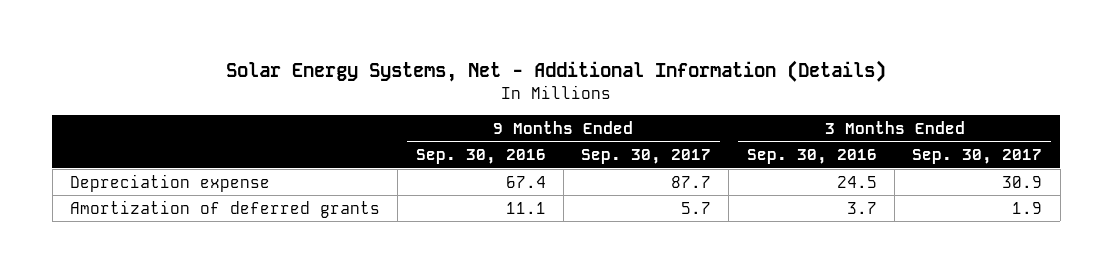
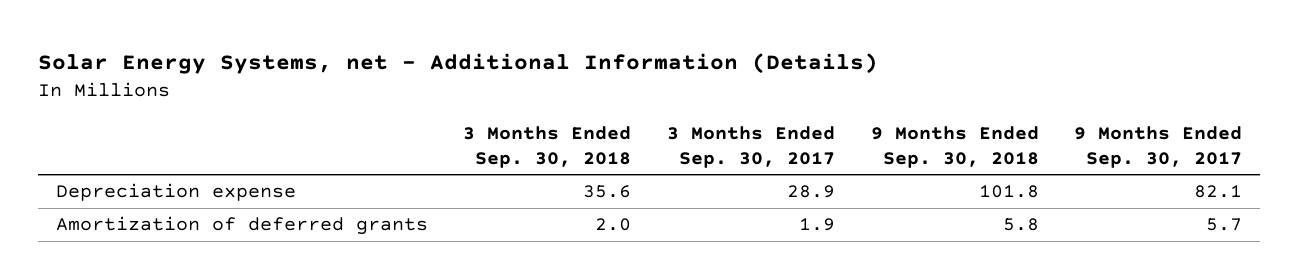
[226,60,887,83] Solar Energy Systems, Net - Additional Information (Details) -> [37,53,878,75] Solar Energy Systems, net - Additional Information (Details)
[415,149,546,165] Sep. 30, 2016 -> none
[746,149,877,165] Sep. 30, 2016 -> none
none -> [463,125,632,168] 3 Months Ended Sep. 30, 2018
none -> [870,125,1039,168] 9 Months Ended Sep. 30, 2018
[671,175,712,188] 87.7 -> [1194,185,1243,199] 82.1
[1002,175,1043,188] 30.9 -> [786,185,835,199] 28.9

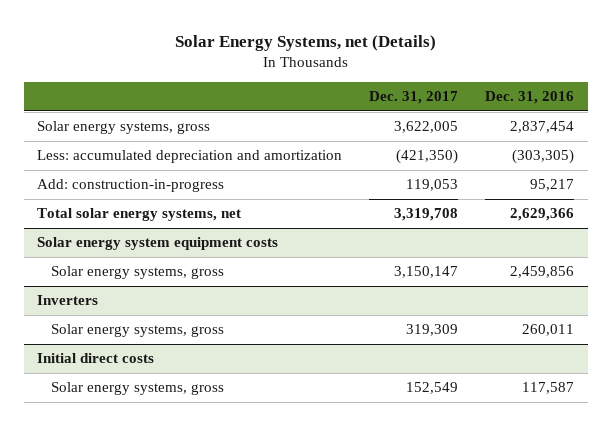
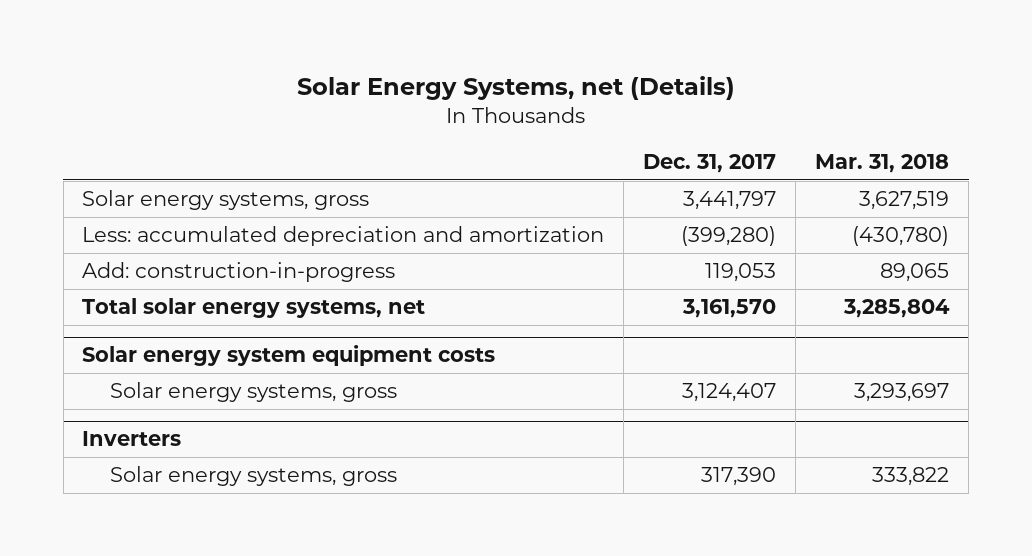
[485,91,575,105] Dec. 31, 2016 -> none
none -> [815,154,950,174] Mar. 31, 2018
[394,121,459,134] 3,622,005 -> [683,191,777,211] 3,441,797
[396,149,459,165] (421,350) -> [681,226,777,247] (399,280)
[394,208,459,222] 3,319,708 -> [682,299,777,319] 3,161,570
[394,266,459,279] 3,150,147 -> [682,383,777,403] 3,124,407
[37,353,155,364] Initial direct costs -> none
[50,382,224,396] Solar energy systems, gross -> none
[406,324,459,337] 319,309 -> [701,467,777,487] 317,390

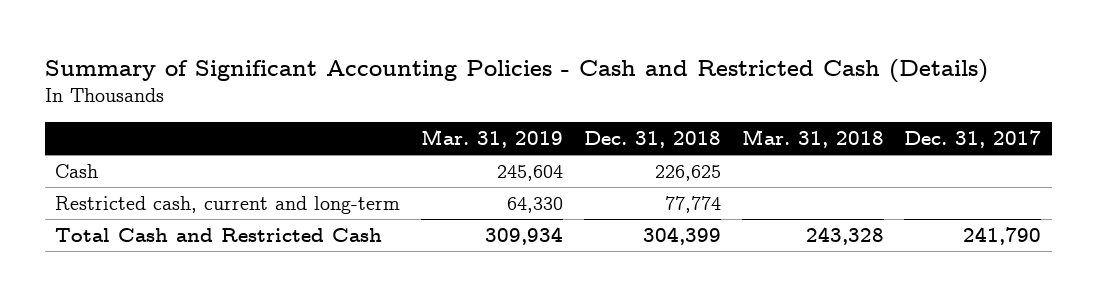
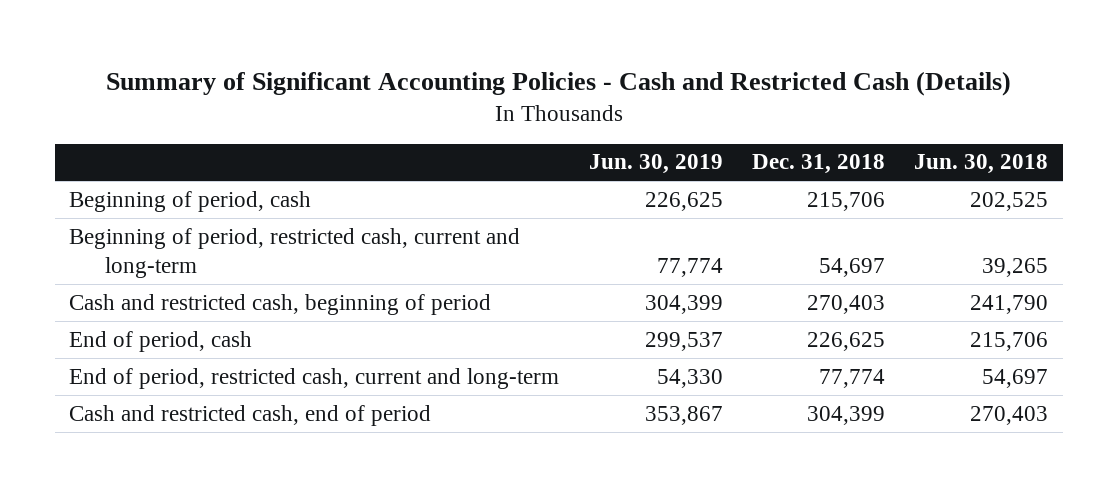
[420,128,563,148] Mar. 31, 2019 -> none
[741,128,884,148] Mar. 31, 2018 -> none
[904,129,1042,148] Dec. 31, 2017 -> none
none -> [588,154,723,175] Jun. 30, 2019
none -> [914,154,1049,175] Jun. 30, 2018
[55,163,99,178] Cash -> [69,190,312,212] Beginning of period, cash
[654,164,721,181] 226,625 -> [807,191,886,211] 215,706
[55,195,401,214] Restricted cash, current and long-term -> [69,227,521,278] Beginning of period, restricted cash, current and long-term
[664,195,721,213] 77,774 -> [819,257,886,277] 54,697
[55,227,383,242] Total Cash and Restricted Cash -> [69,293,492,315] Cash and restricted cash, beginning of period
[642,226,721,245] 304,399 -> [807,294,886,314] 270,403
none -> [69,330,253,352] End of period, cash
none -> [69,367,560,389] End of period, restricted cash, current and long-term
none -> [69,404,432,426] Cash and restricted cash, end of period

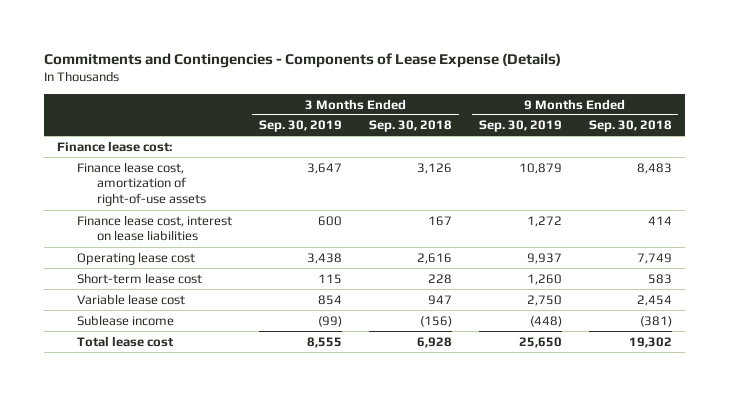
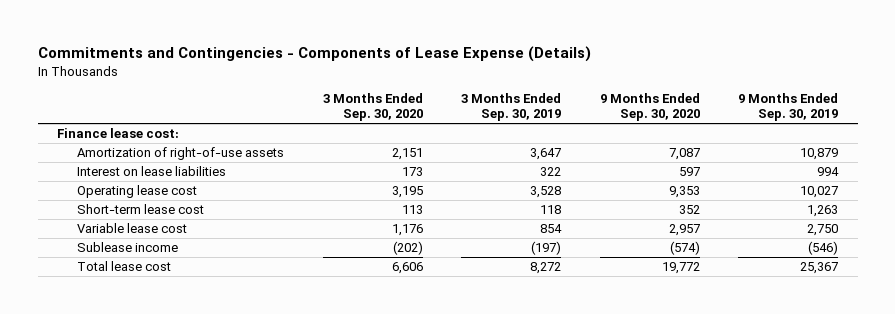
[369,120,453,133] Sep. 30, 2018 -> none
[588,120,672,133] Sep. 30, 2018 -> none
none -> [322,92,423,122] 3 Months Ended Sep. 30, 2020
none -> [599,92,700,122] 9 Months Ended Sep. 30, 2020
[77,161,207,207] Finance lease cost, amortization of right-of-use assets -> [77,147,285,161] Amortization of right-of-use assets
[77,214,233,242] Finance lease cost, interest on lease liabilities -> [77,166,227,177] Interest on lease liabilities
[318,215,343,226] 600 -> [540,167,562,177] 322
[526,215,562,227] 1,272 -> [817,167,840,177] 994
[307,252,343,264] 3,438 -> [530,186,562,199] 3,528
[526,252,562,264] 9,937 -> [800,186,839,199] 10,027
[318,273,343,284] 115 -> [540,205,562,215] 118
[526,273,562,285] 1,260 -> [807,205,839,218] 1,263
[318,315,343,327] (99) -> [531,241,562,256] (197)
[529,315,562,327] (448) -> [808,241,839,256] (546)
[307,336,343,348] 8,555 -> [530,262,562,275] 8,272
[518,336,562,348] 25,650 -> [800,262,839,275] 25,367

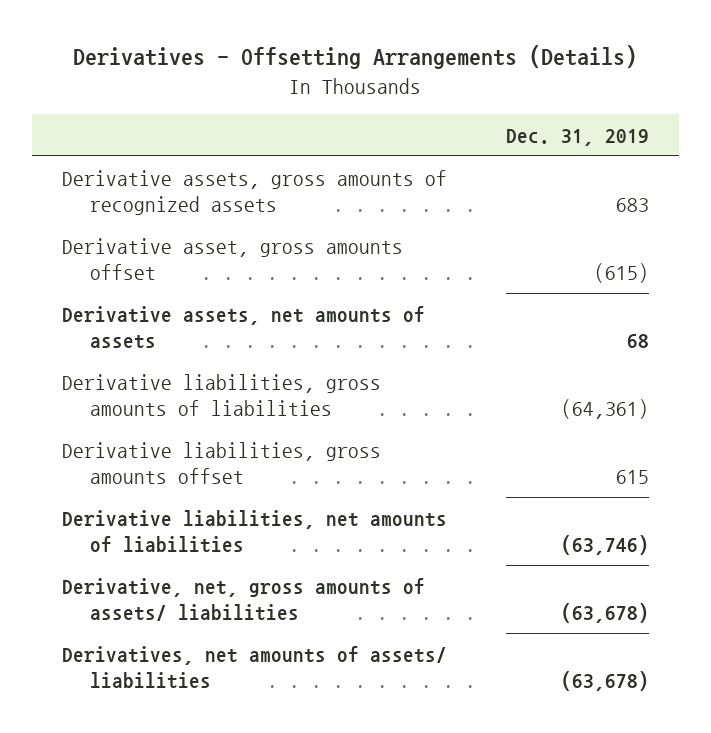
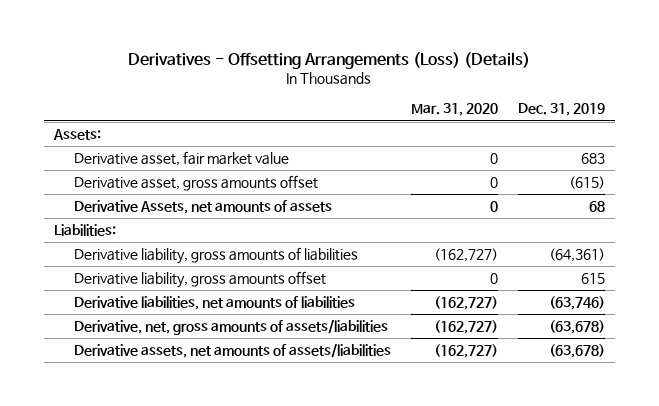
[73,45,638,70] Derivatives - Offsetting Arrangements (Details) -> [128,51,531,69] Derivatives - Offsetting Arrangements (Loss) (Details)
none -> [410,103,498,117] Mar. 31, 2020
none -> [52,128,101,140] Assets:
[61,169,447,215] Derivative assets, gross amounts of recognized assets -> [73,150,289,166] Derivative asset, fair market value
[61,305,425,349] Derivative assets, net amounts of assets -> [73,199,332,214] Derivative Assets, net amounts of assets
none -> [53,223,116,236] Liabilities:
[61,373,381,416] Derivative liabilities, gross amounts of liabilities -> [73,246,358,264] Derivative liability, gross amounts of liabilities
[61,441,381,484] Derivative liabilities, gross amounts offset -> [73,270,326,288] Derivative liability, gross amounts offset
[61,577,425,621] Derivative, net, gross amounts of assets/ liabilities -> [73,318,388,335] Derivative, net, gross amounts of assets/liabilities
[61,645,447,689] Derivatives, net amounts of assets/ liabilities -> [73,342,391,358] Derivative assets, net amounts of assets/liabilities

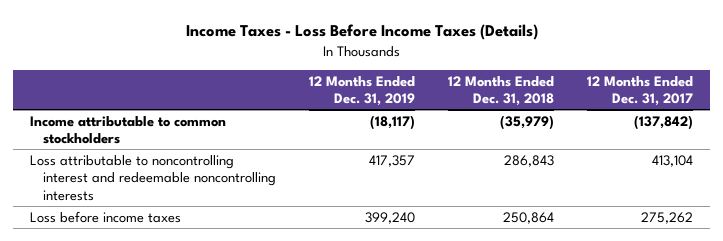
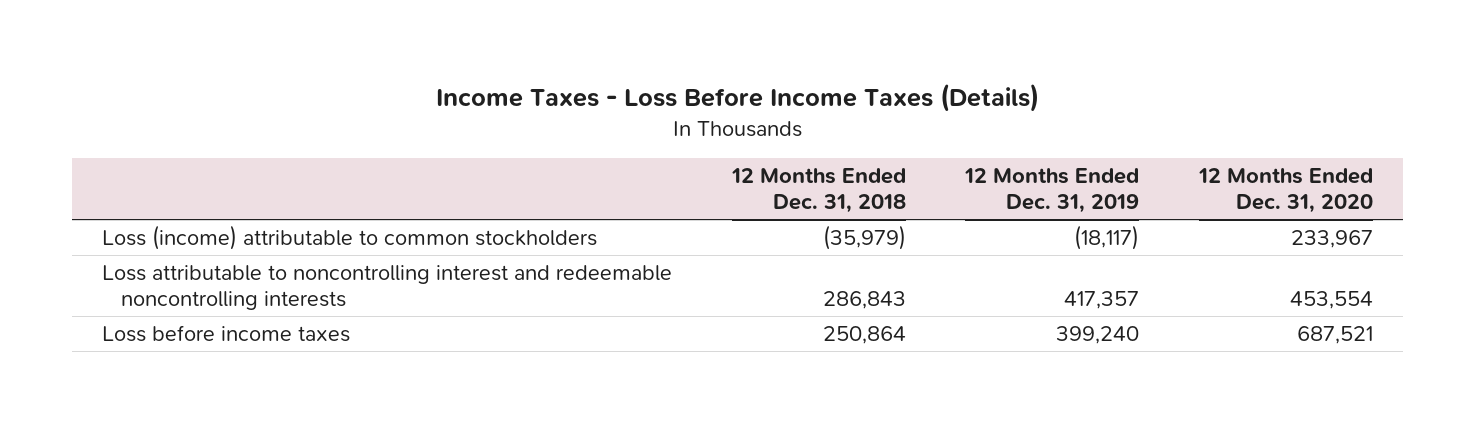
[587,75,694,107] 12 Months Ended Dec. 31, 2017 -> none
none -> [1198,168,1374,214] 12 Months Ended Dec. 31, 2020
[29,115,226,145] Income attributable to common stockholders -> [102,225,598,251] Loss (income) attributable to common stockholders

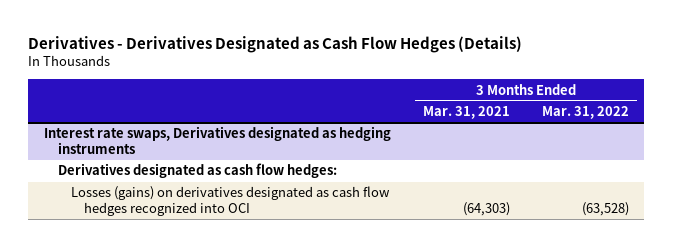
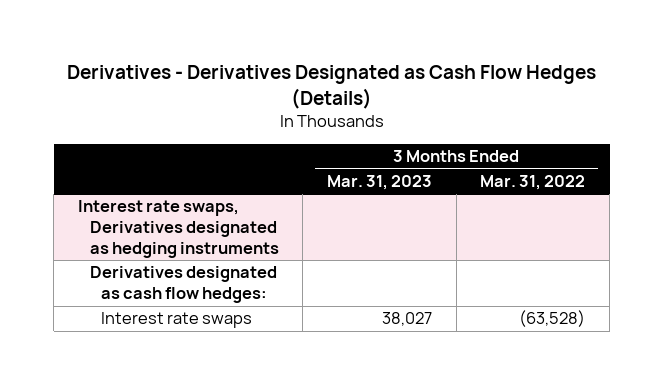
[422,106,510,120] Mar. 31, 2021 -> none
none -> [327,174,433,190] Mar. 31, 2023
[71,186,391,216] Losses (gains) on derivatives designated as cash flow hedges recognized into OCI -> [101,312,253,329] Interest rate swaps

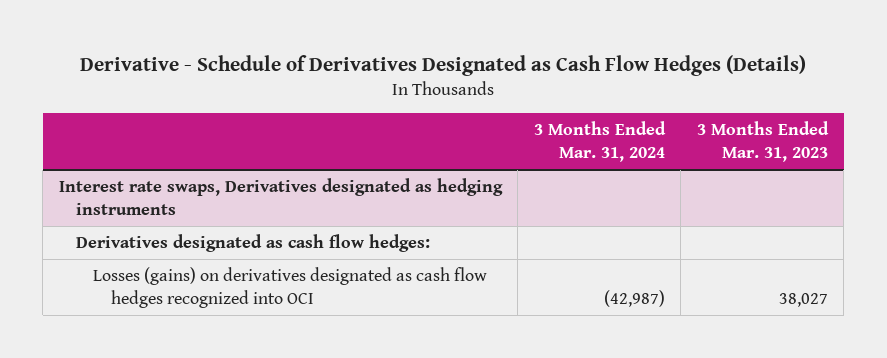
[66,65,596,109] Derivatives - Derivatives Designated as Cash Flow Hedges (Details) -> [80,54,807,76] Derivative - Schedule of Derivatives Designated as Cash Flow Hedges (Details)
[480,174,586,190] Mar. 31, 2022 -> none
none -> [533,121,666,163] 3 Months Ended Mar. 31, 2024
[101,312,253,329] Interest rate swaps -> [93,266,488,309] Losses (gains) on derivatives designated as cash flow hedges recognized into OCI

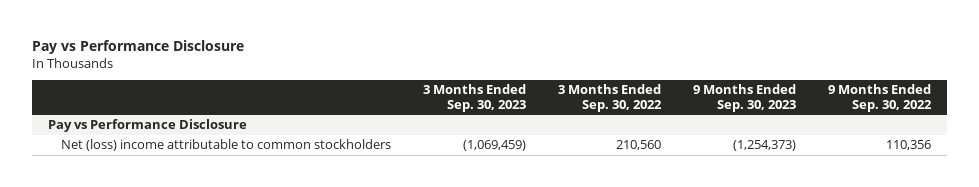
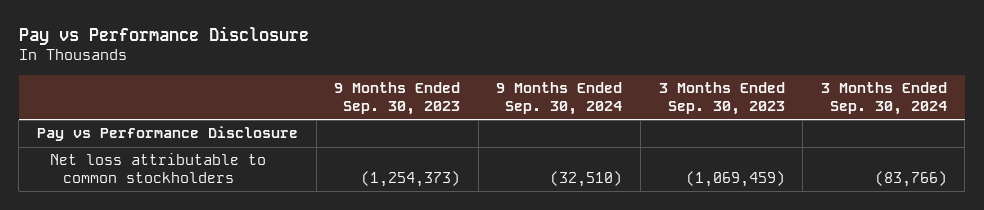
[558,84,663,112] 3 Months Ended Sep. 30, 2022 -> none
[828,84,933,112] 9 Months Ended Sep. 30, 2022 -> none
none -> [496,82,623,115] 9 Months Ended Sep. 30, 2024
none -> [820,82,947,115] 3 Months Ended Sep. 30, 2024
[61,139,392,152] Net (loss) income attributable to common stockholders -> [50,153,267,184] Net loss attributable to common stockholders

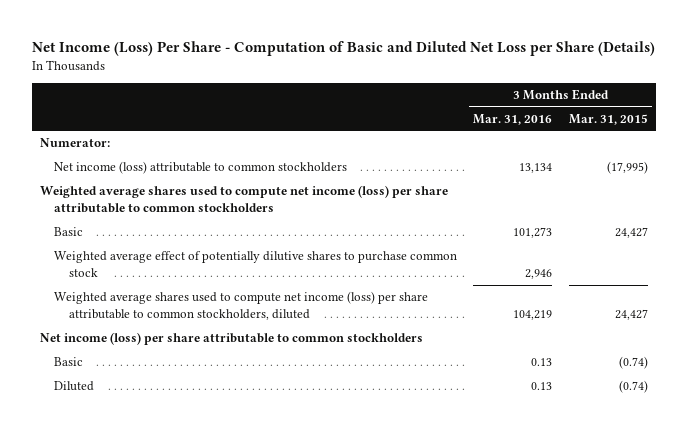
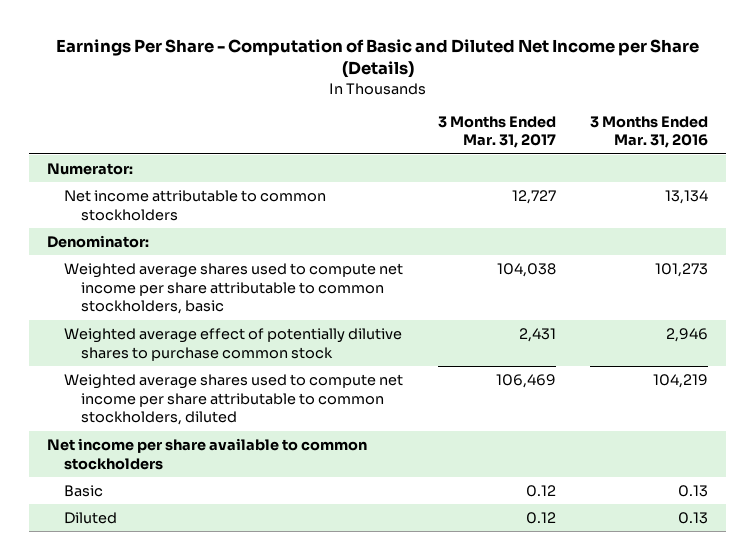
[31,40,655,56] Net Income (Loss) Per Share - Computation of Basic and Diluted Net Loss per Share (Details) -> [55,38,699,79] Earnings Per Share - Computation of Basic and Diluted Net Income per Share (Details)
[568,113,648,125] Mar. 31, 2015 -> none
none -> [437,115,556,149] 3 Months Ended Mar. 31, 2017
[54,161,348,175] Net income (loss) attributable to common stockholders -> [63,189,326,221] Net income attributable to common stockholders
[39,185,448,213] Weighted average shares used to compute net income (loss) per share attributable to common stockholders -> [46,234,149,248] Denominator:
[54,227,84,237] Basic -> [63,262,403,315] Weighted average shares used to compute net income per share attributable to common stockholders, basic
[54,291,429,320] Weighted average shares used to compute net income (loss) per share attributable to common stockholders, diluted -> [63,373,403,426] Weighted average shares used to compute net income per share attributable to common stockholders, diluted
[39,332,423,346] Net income (loss) per share attributable to common stockholders -> [46,437,367,470] Net income per share available to common stockholders

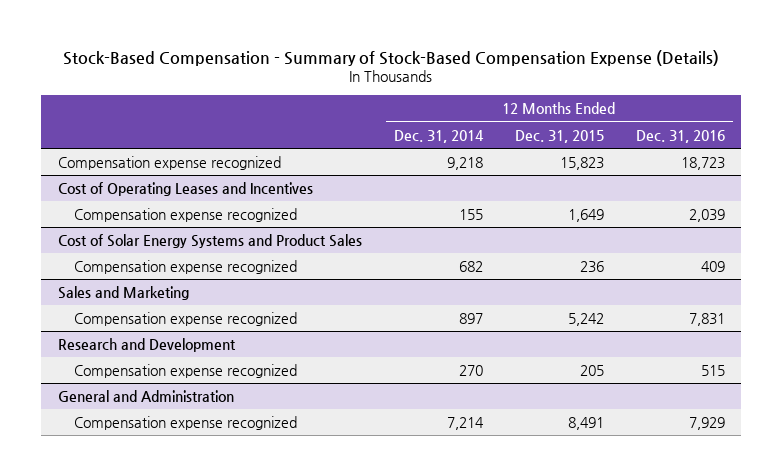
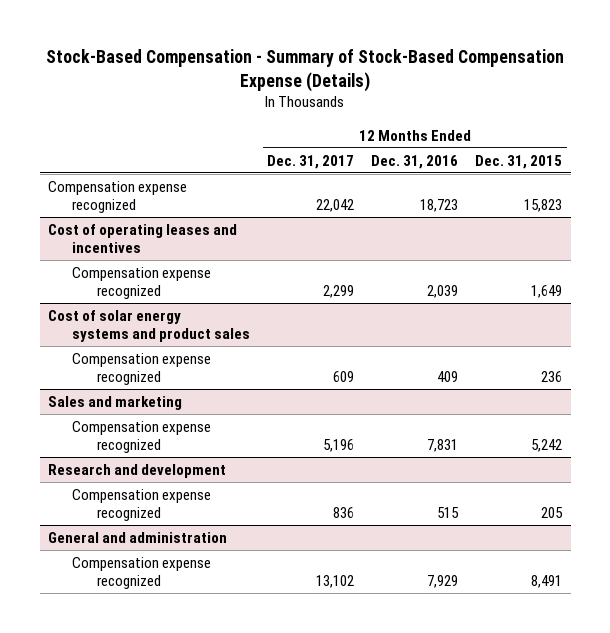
[393,129,484,143] Dec. 31, 2014 -> none
none -> [267,154,355,169] Dec. 31, 2017
[57,182,313,197] Cost of Operating Leases and Incentives -> [48,223,238,254] Cost of operating leases and incentives
[57,234,362,249] Cost of Solar Energy Systems and Product Sales -> [48,309,251,343] Cost of solar energy systems and product sales
[57,286,189,301] Sales and Marketing -> [48,395,183,410] Sales and marketing
[57,338,236,353] Research and Development -> [48,463,227,478] Research and development
[57,390,234,403] General and Administration -> [48,531,228,543] General and administration

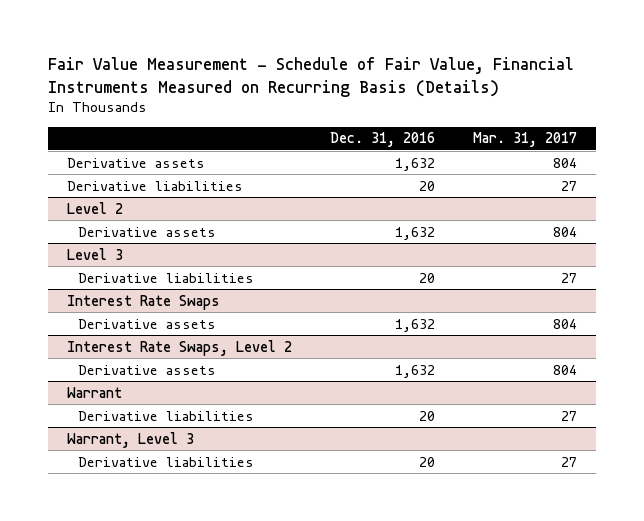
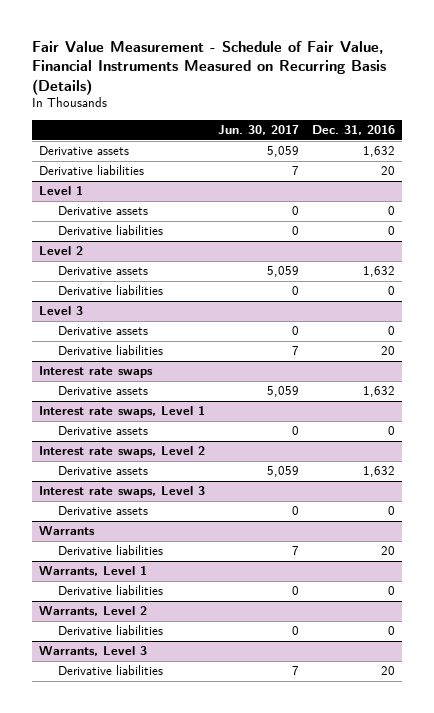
[472,132,577,148] Mar. 31, 2017 -> none
none -> [217,125,299,136] Jun. 30, 2017
none -> [38,186,83,196] Level 1
none -> [58,206,149,216] Derivative assets
none -> [58,225,164,236] Derivative liabilities
none -> [58,285,164,296] Derivative liabilities
none -> [58,326,149,336] Derivative assets
[66,294,220,310] Interest Rate Swaps -> [38,366,153,379] Interest rate swaps
none -> [38,406,205,419] Interest rate swaps, Level 1
none -> [58,426,149,436] Derivative assets
[66,339,292,356] Interest Rate Swaps, Level 2 -> [38,446,205,459] Interest rate swaps, Level 2
none -> [38,486,205,499] Interest rate swaps, Level 3
none -> [58,506,149,516] Derivative assets
[66,386,122,398] Warrant -> [38,526,95,536] Warrants
none -> [38,566,147,577] Warrants, Level 1
none -> [58,585,164,596] Derivative liabilities
none -> [38,606,147,617] Warrants, Level 2
none -> [58,625,164,636] Derivative liabilities
[66,431,194,448] Warrant, Level 3 -> [38,646,147,657] Warrants, Level 3

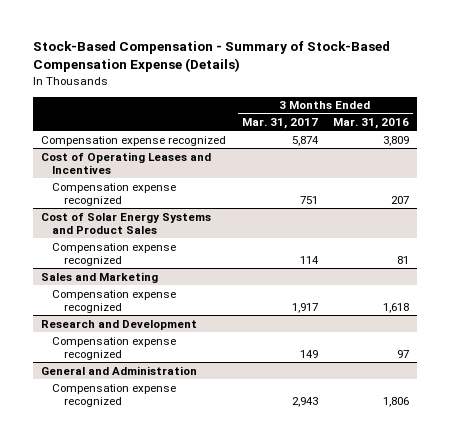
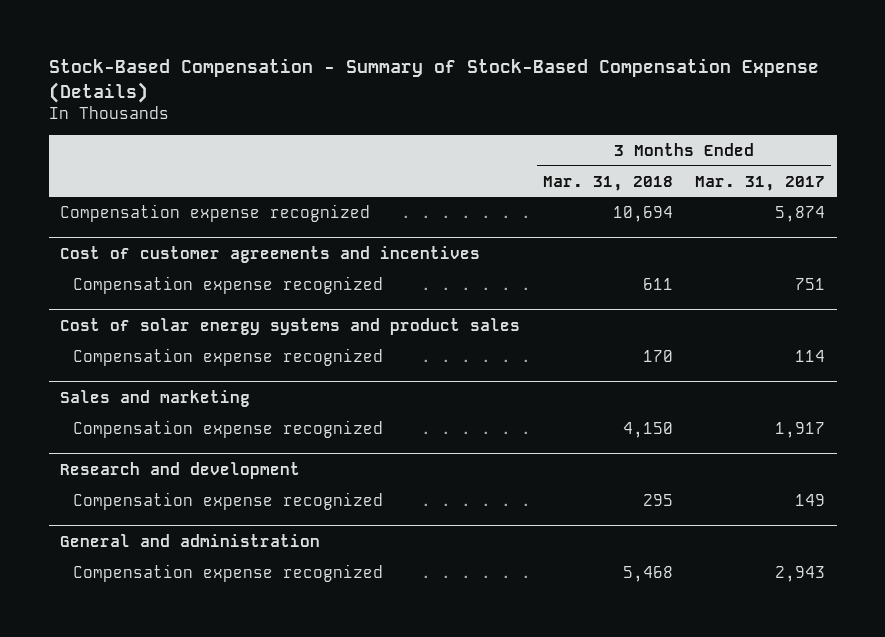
[333,118,410,130] Mar. 31, 2016 -> none
none -> [542,175,673,191] Mar. 31, 2018
[40,151,211,175] Cost of Operating Leases and Incentives -> [60,245,481,263] Cost of customer agreements and incentives
[40,212,211,235] Cost of Solar Energy Systems and Product Sales -> [60,317,521,335] Cost of solar energy systems and product sales
[40,271,158,283] Sales and Marketing -> [60,389,251,407] Sales and marketing
[40,319,197,330] Research and Development -> [60,461,301,479] Research and development
[40,365,197,375] General and Administration -> [60,533,321,547] General and administration

